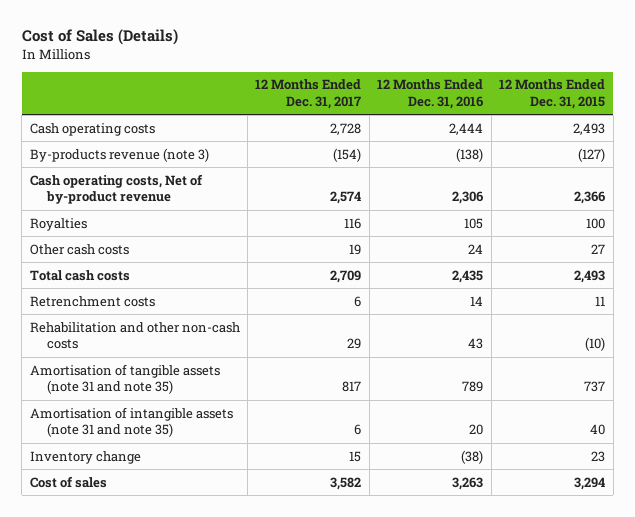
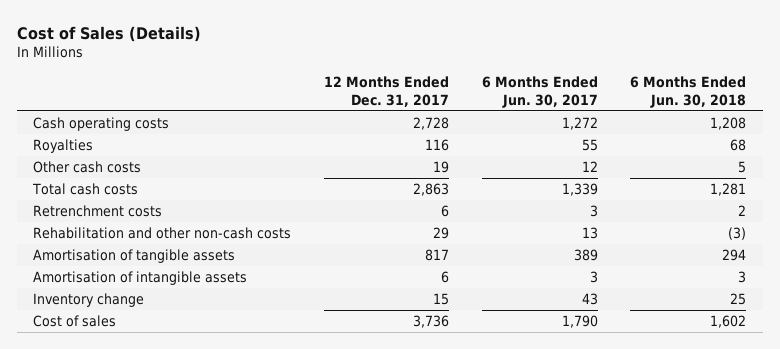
[377,79,484,109] 12 Months Ended Dec. 31, 2016 -> none
[499,79,606,109] 12 Months Ended Dec. 31, 2015 -> none
none -> [481,76,598,109] 6 Months Ended Jun. 30, 2017
none -> [630,76,747,109] 6 Months Ended Jun. 30, 2018
[29,147,209,162] By-products revenue (note 3) -> none
[29,173,203,205] Cash operating costs, Net of by-product revenue -> none
[330,269,362,283] 2,709 -> [412,183,449,197] 2,863
[29,363,220,395] Amortisation of tangible assets (note 31 and note 35) -> [33,249,236,264] Amortisation of tangible assets
[29,406,233,438] Amortisation of intangible assets (note 31 and note 35) -> [33,271,248,286] Amortisation of intangible assets
[330,476,362,490] 3,582 -> [412,315,449,329] 3,736

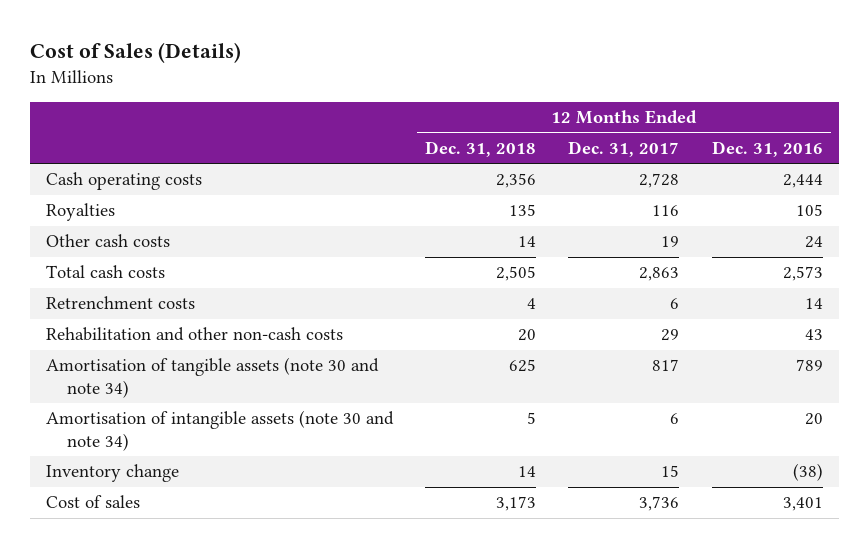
[481,76,598,109] 6 Months Ended Jun. 30, 2017 -> none
[630,76,747,109] 6 Months Ended Jun. 30, 2018 -> none
none -> [425,140,537,157] Dec. 31, 2018
none -> [711,140,823,157] Dec. 31, 2016
[33,249,236,264] Amortisation of tangible assets -> [45,357,379,398] Amortisation of tangible assets (note 30 and note 34)
[33,271,248,286] Amortisation of intangible assets -> [45,410,394,451] Amortisation of intangible assets (note 30 and note 34)

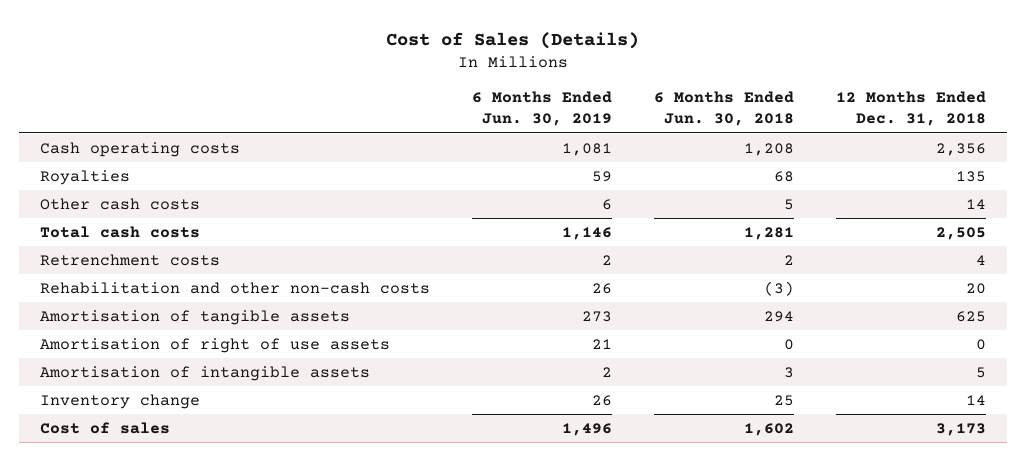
[568,140,680,157] Dec. 31, 2017 -> none
[711,140,823,157] Dec. 31, 2016 -> none
none -> [472,91,613,127] 6 Months Ended Jun. 30, 2019
none -> [654,91,795,127] 6 Months Ended Jun. 30, 2018
[45,357,379,398] Amortisation of tangible assets (note 30 and note 34) -> [40,309,351,325] Amortisation of tangible assets
none -> [40,337,391,353] Amortisation of right of use assets
[45,410,394,451] Amortisation of intangible assets (note 30 and note 34) -> [40,365,371,381] Amortisation of intangible assets

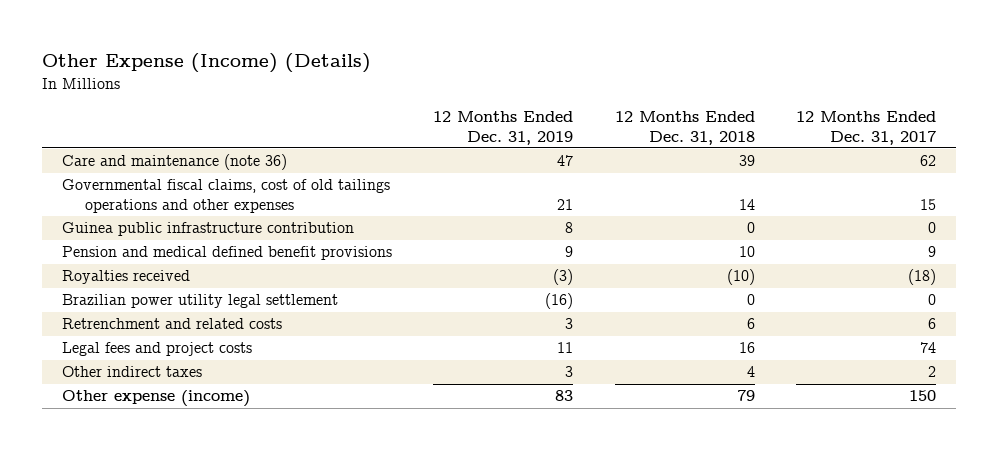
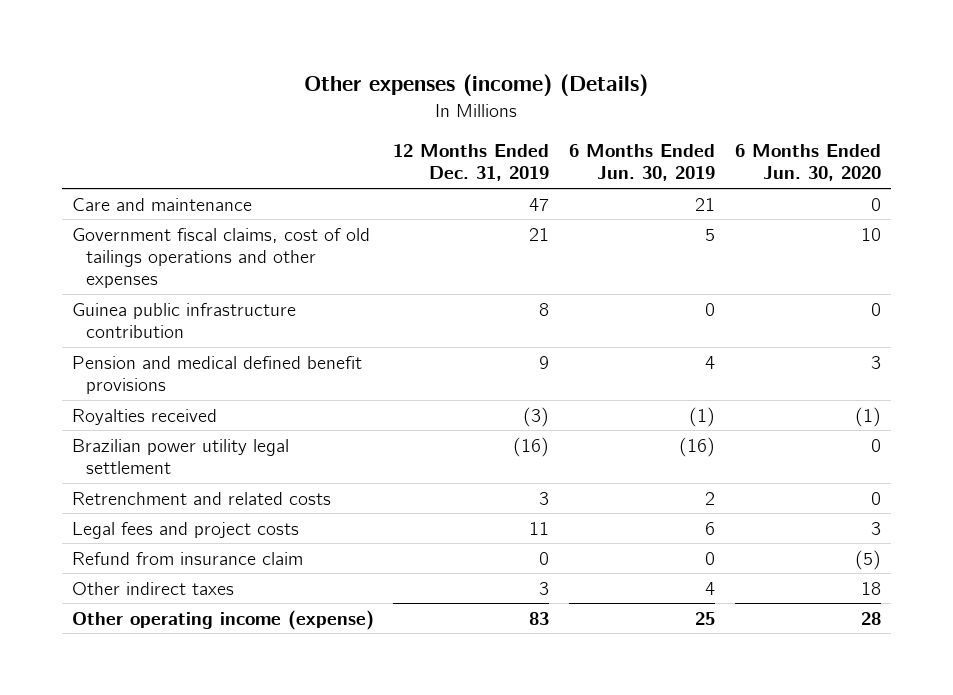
[41,52,371,73] Other Expense (Income) (Details) -> [304,74,649,97] Other expenses (income) (Details)
[614,111,755,145] 12 Months Ended Dec. 31, 2018 -> none
[795,111,936,145] 12 Months Ended Dec. 31, 2017 -> none
none -> [569,143,716,182] 6 Months Ended Jun. 30, 2019
none -> [734,143,881,182] 6 Months Ended Jun. 30, 2020
[62,154,288,171] Care and maintenance (note 36) -> [71,197,252,211] Care and maintenance
[62,179,391,213] Governmental fiscal claims, cost of old tailings operations and other expenses -> [71,227,370,289] Government fiscal claims, cost of old tailings operations and other expenses
none -> [71,551,303,565] Refund from insurance claim
[62,390,251,408] Other expense (income) -> [71,609,374,630] Other operating income (expense)

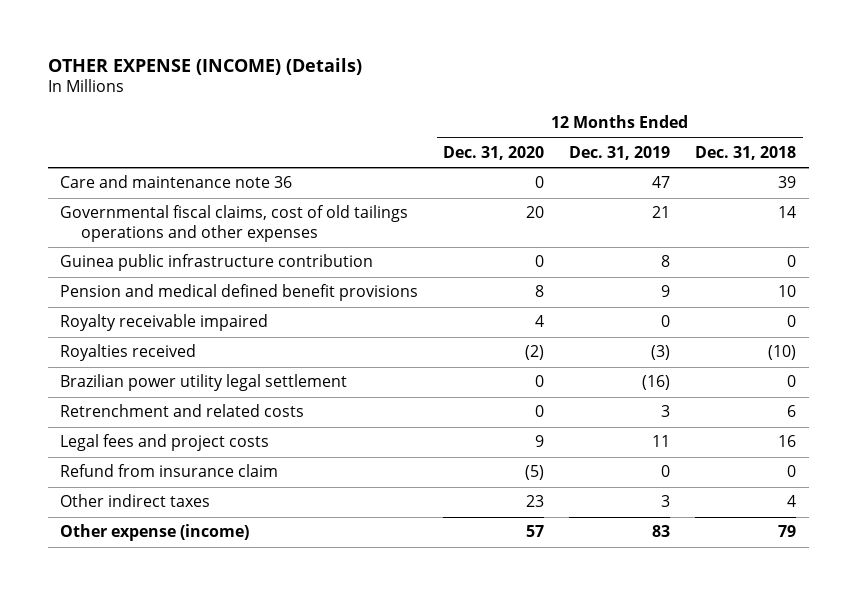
[304,74,649,97] Other expenses (income) (Details) -> [47,57,362,75] OTHER EXPENSE (INCOME) (Details)
[569,143,716,182] 6 Months Ended Jun. 30, 2019 -> none
[734,143,881,182] 6 Months Ended Jun. 30, 2020 -> none
none -> [443,145,545,160] Dec. 31, 2020
none -> [695,145,797,160] Dec. 31, 2018
[71,197,252,211] Care and maintenance -> [60,175,293,189] Care and maintenance note 36
[71,227,370,289] Government fiscal claims, cost of old tailings operations and other expenses -> [60,205,409,242] Governmental fiscal claims, cost of old tailings operations and other expenses
none -> [60,314,269,332] Royalty receivable impaired
[71,609,374,630] Other operating income (expense) -> [60,524,250,542] Other expense (income)

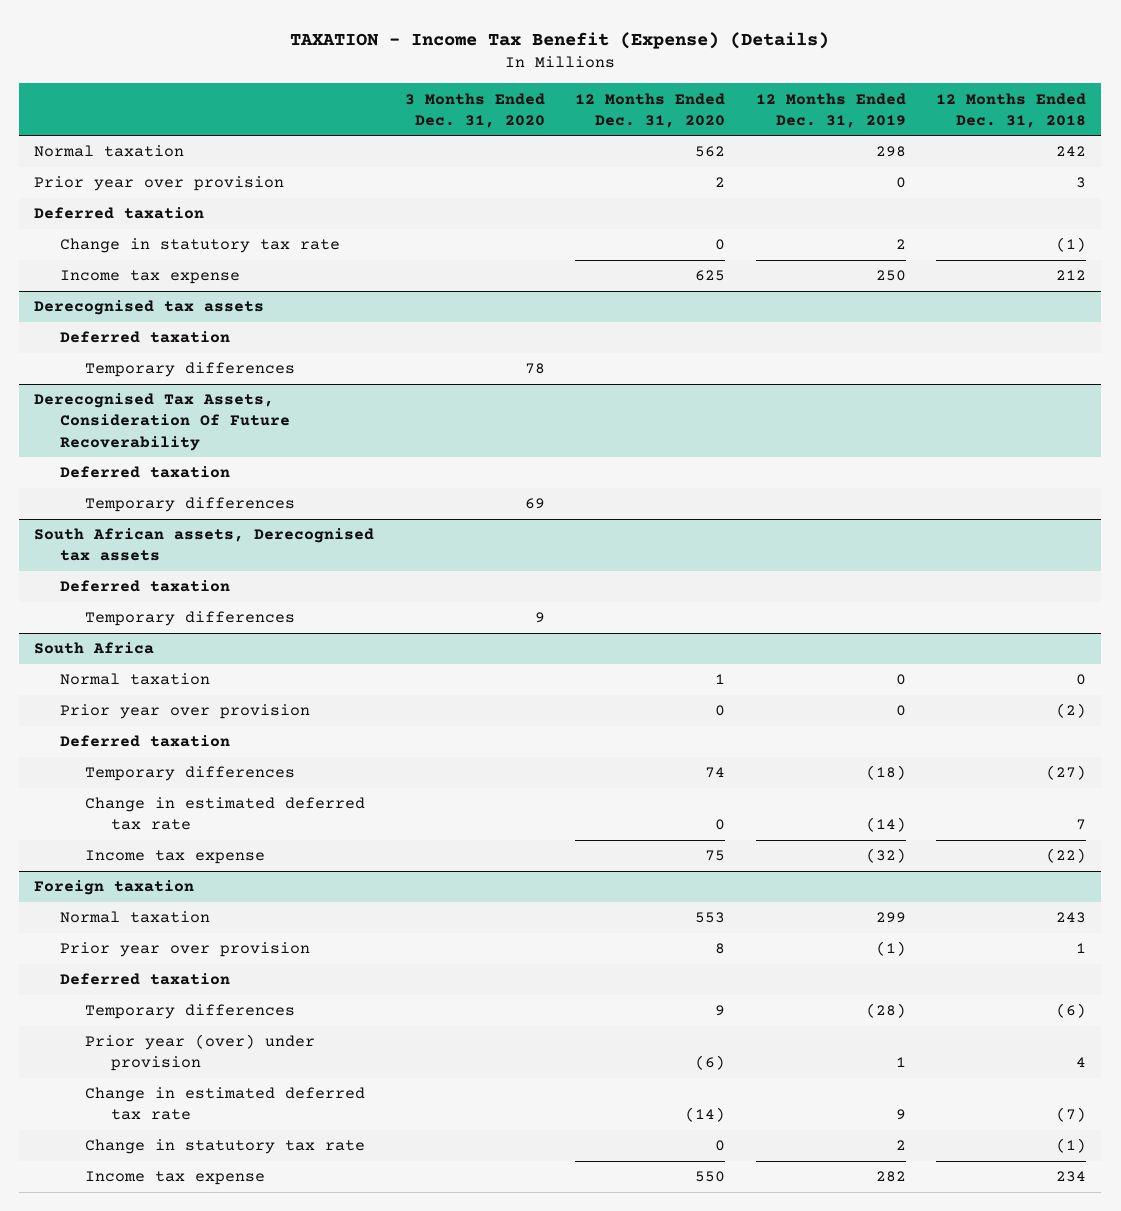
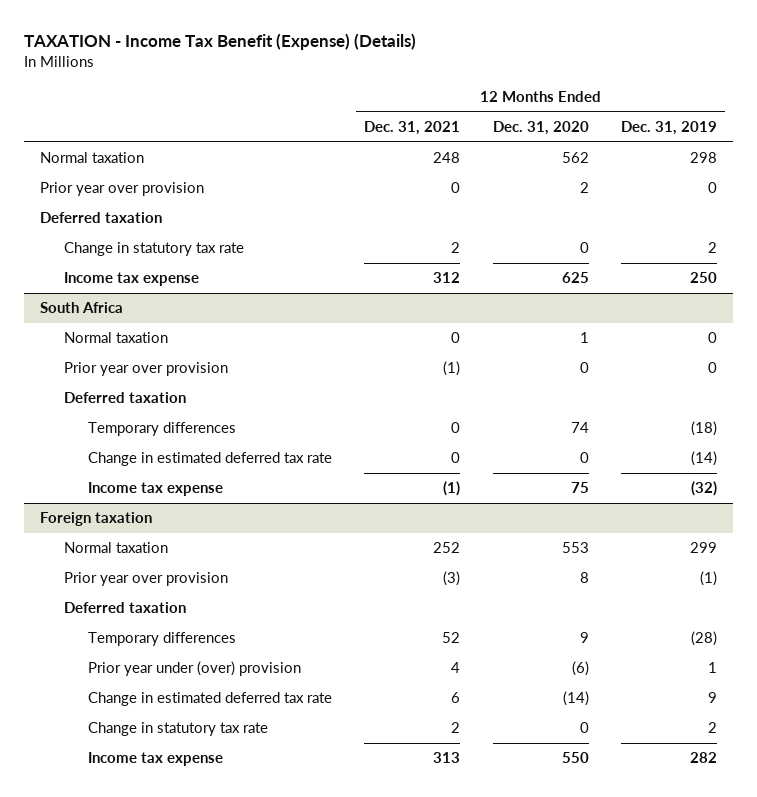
[404,92,545,128] 3 Months Ended Dec. 31, 2020 -> none
[936,92,1087,128] 12 Months Ended Dec. 31, 2018 -> none
none -> [364,121,461,136] Dec. 31, 2021
[34,300,265,316] Derecognised tax assets -> none
[59,331,230,344] Deferred taxation -> none
[85,362,296,378] Temporary differences -> none
[34,393,290,451] Derecognised Tax Assets, Consideration Of Future Recoverability -> none
[59,466,230,479] Deferred taxation -> none
[85,497,296,513] Temporary differences -> none
[34,528,375,562] South African assets, Derecognised tax assets -> none
[59,580,230,593] Deferred taxation -> none
[85,611,296,627] Temporary differences -> none
[85,1034,316,1072] Prior year (over) under provision -> [87,661,301,677] Prior year under (over) provision

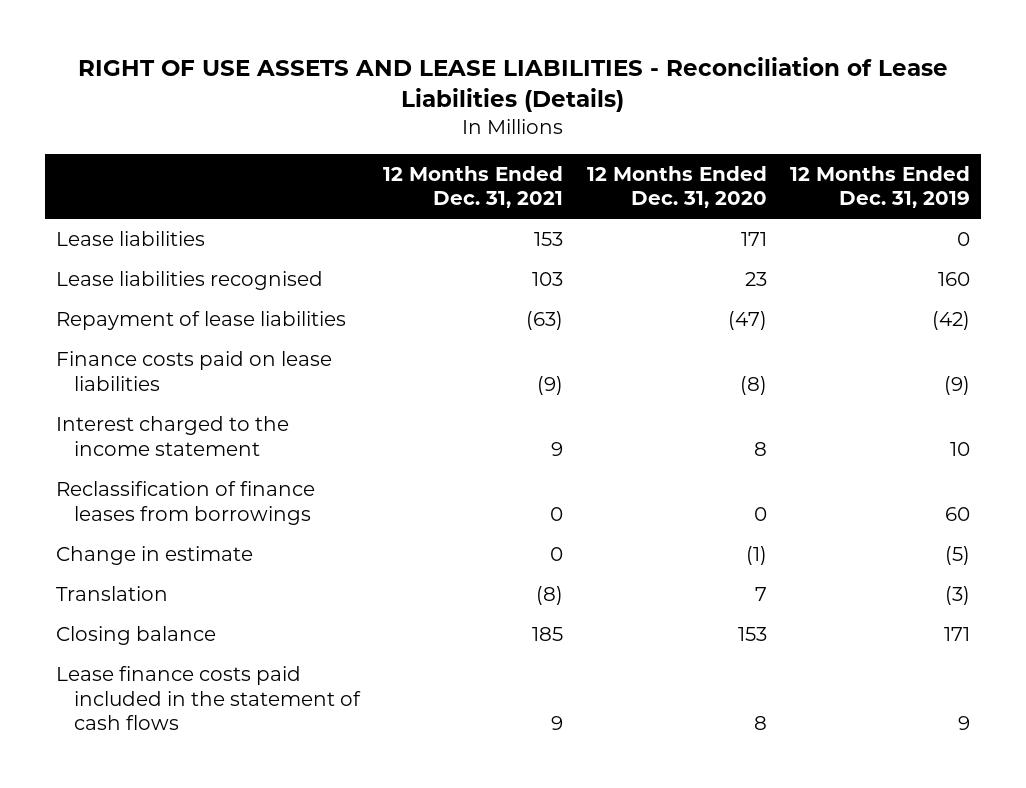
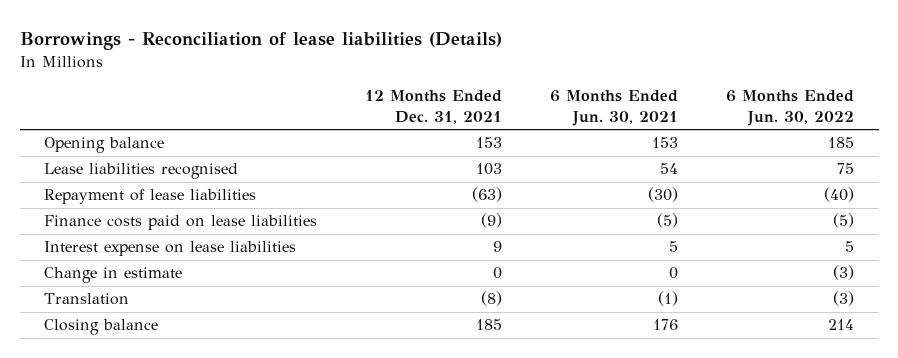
[78,56,949,112] RIGHT OF USE ASSETS AND LEASE LIABILITIES - Reconciliation of Lease Liabilities (Details) -> [19,31,502,50] Borrowings - Reconciliation of lease liabilities (Details)
[586,165,767,209] 12 Months Ended Dec. 31, 2020 -> none
[789,165,970,209] 12 Months Ended Dec. 31, 2019 -> none
none -> [550,90,679,126] 6 Months Ended Jun. 30, 2021
none -> [726,90,855,126] 6 Months Ended Jun. 30, 2022
[56,230,206,246] Lease liabilities -> [43,137,164,154] Opening balance
[56,480,316,525] Reclassification of finance leases from borrowings -> none
[56,415,290,456] Interest charged to the income statement -> [43,241,296,257] Interest expense on lease liabilities
[56,665,362,731] Lease finance costs paid included in the statement of cash flows -> none

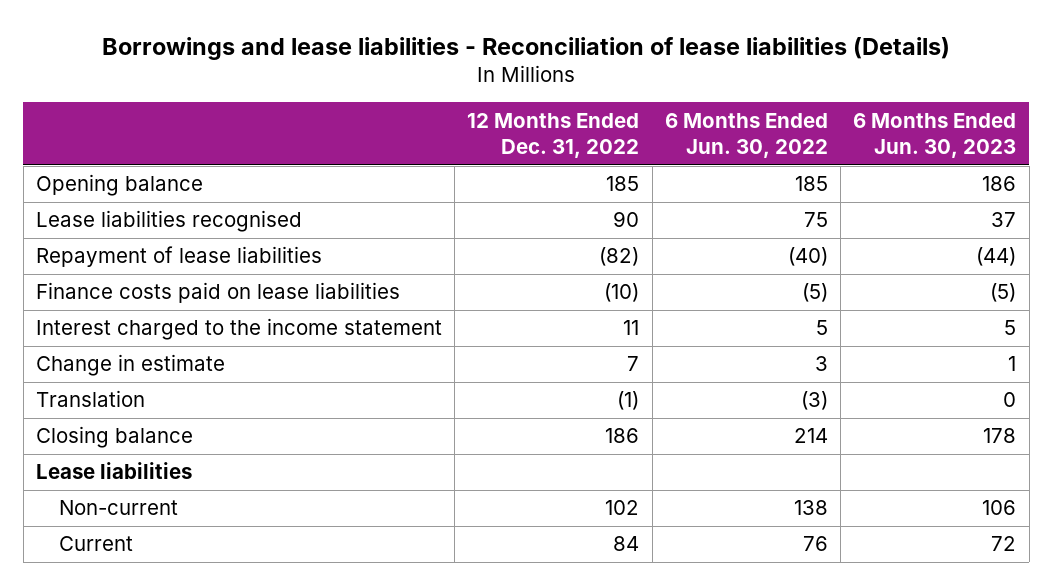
[19,31,502,50] Borrowings - Reconciliation of lease liabilities (Details) -> [102,36,951,60] Borrowings and lease liabilities - Reconciliation of lease liabilities (Details)
[364,90,502,124] 12 Months Ended Dec. 31, 2021 -> none
[550,90,679,126] 6 Months Ended Jun. 30, 2021 -> none
none -> [467,112,640,158] 12 Months Ended Dec. 31, 2022
none -> [853,112,1017,158] 6 Months Ended Jun. 30, 2023
[43,241,296,257] Interest expense on lease liabilities -> [35,318,442,341] Interest charged to the income statement
[833,265,855,281] (3) -> [814,356,828,372] 3
none -> [35,462,192,480] Lease liabilities
none -> [58,500,178,516] Non-current
none -> [58,536,133,552] Current

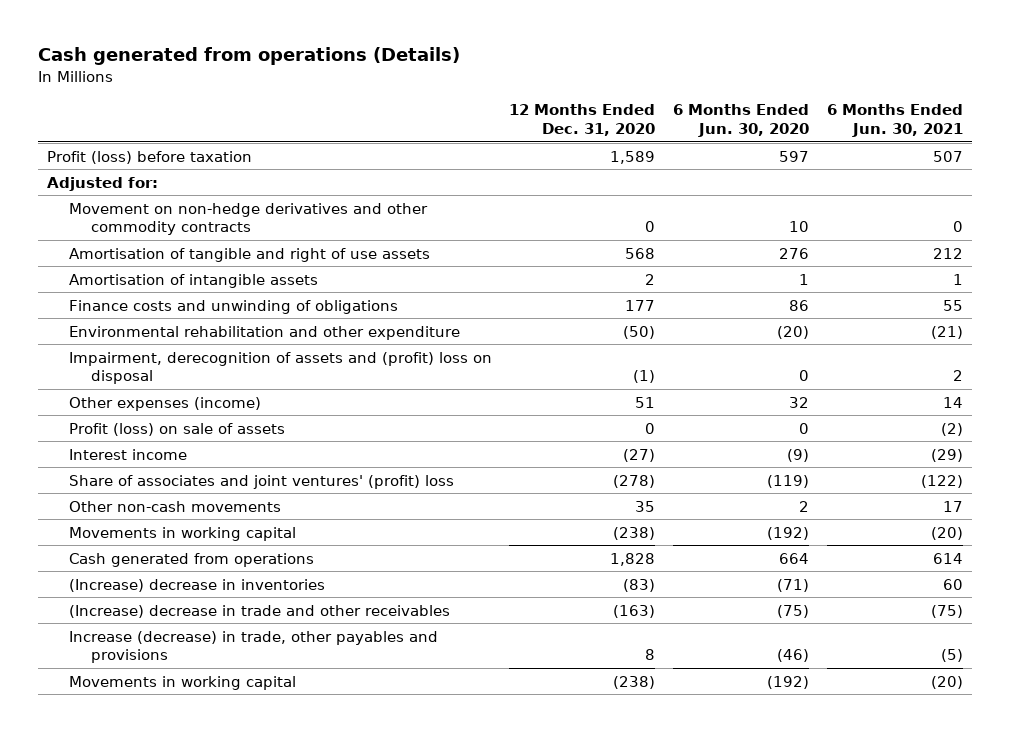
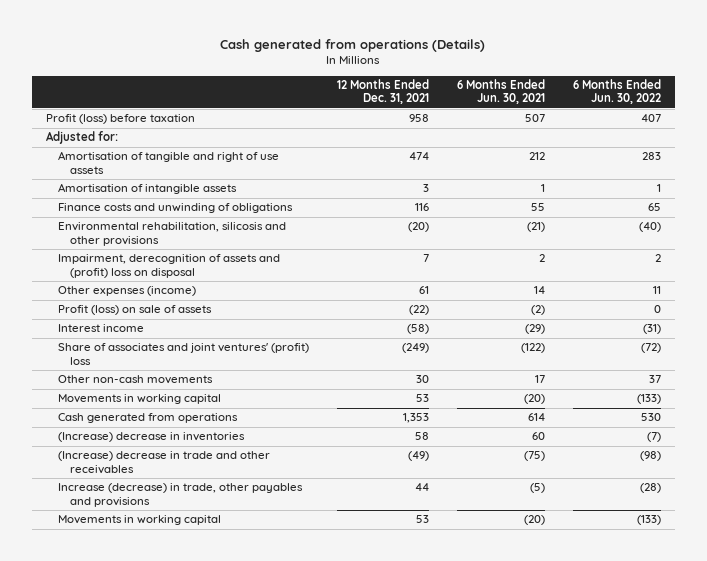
[509,104,656,137] 12 Months Ended Dec. 31, 2020 -> none
[673,104,810,138] 6 Months Ended Jun. 30, 2020 -> none
none -> [336,78,429,105] 12 Months Ended Dec. 31, 2021
none -> [572,78,661,105] 6 Months Ended Jun. 30, 2022
[68,202,428,236] Movement on non-hedge derivatives and other commodity contracts -> none
[68,325,460,340] Environmental rehabilitation and other expenditure -> [57,222,286,246] Environmental rehabilitation, silicosis and other provisions

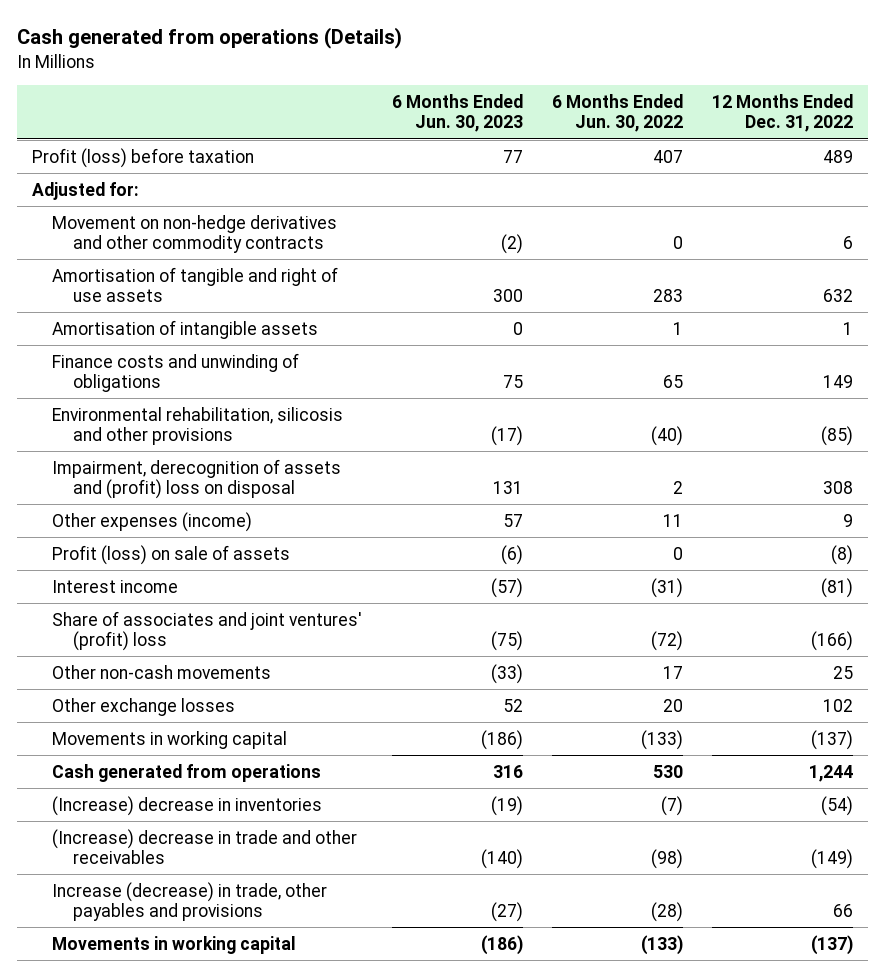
[336,78,429,105] 12 Months Ended Dec. 31, 2021 -> none
[456,78,545,105] 6 Months Ended Jun. 30, 2021 -> none
none -> [391,93,523,133] 6 Months Ended Jun. 30, 2023
none -> [712,93,854,133] 12 Months Ended Dec. 31, 2022
none -> [52,214,338,254] Movement on non-hedge derivatives and other commodity contracts
[648,375,661,384] 37 -> [663,665,684,679] 17
none -> [52,697,236,716] Other exchange losses

